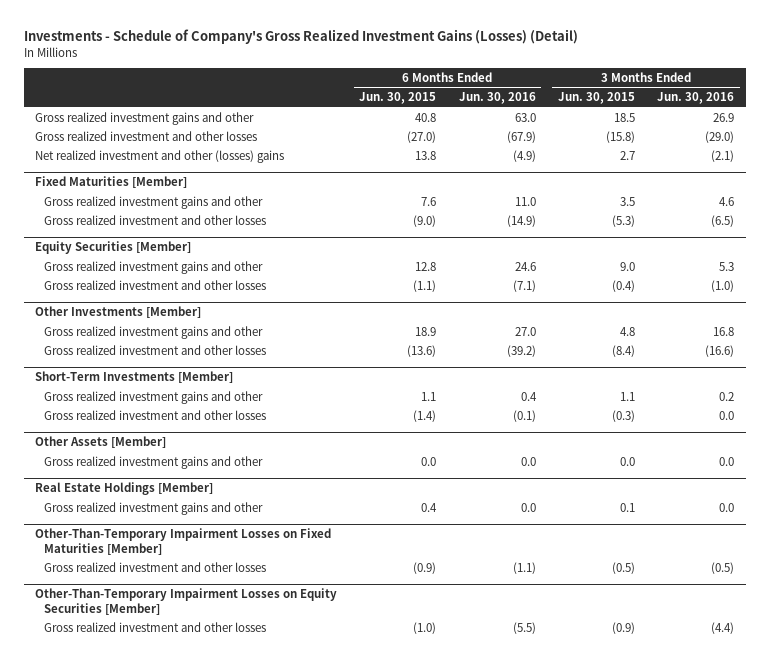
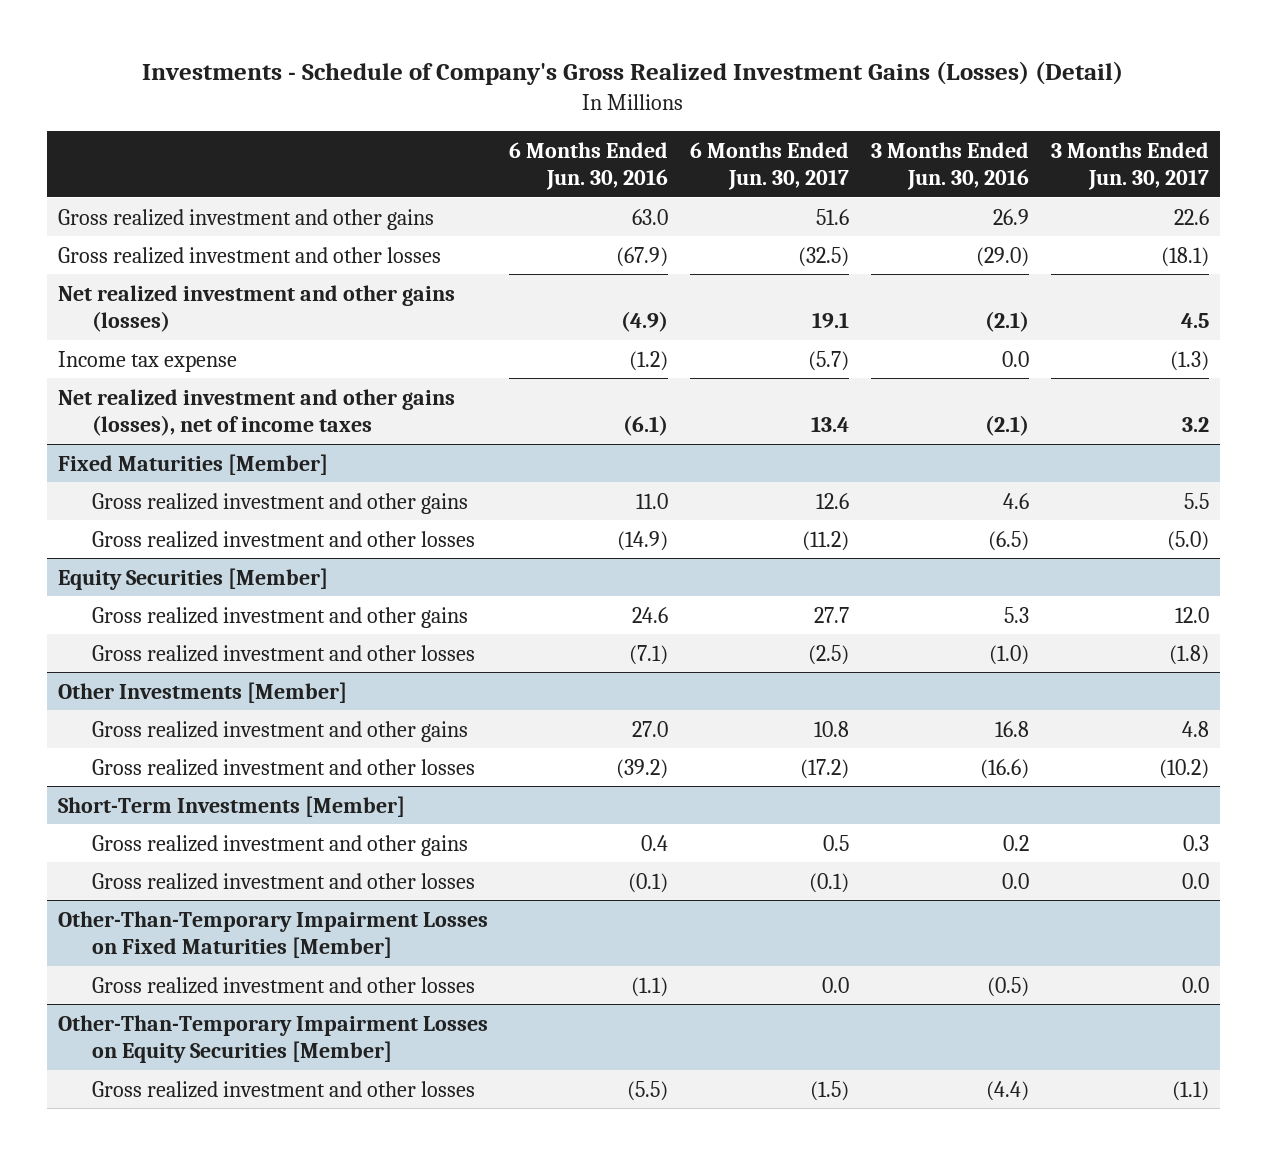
[359,92,437,105] Jun. 30, 2015 -> none
[558,92,636,105] Jun. 30, 2015 -> none
none -> [690,141,850,191] 6 Months Ended Jun. 30, 2017
none -> [1050,141,1209,191] 3 Months Ended Jun. 30, 2017
[34,111,254,125] Gross realized investment gains and other -> [57,208,434,230] Gross realized investment and other gains
[34,149,284,163] Net realized investment and other (losses) gains -> [57,284,455,332] Net realized investment and other gains (losses)
none -> [57,350,237,372] Income tax expense
none -> [57,388,455,436] Net realized investment and other gains (losses), net of income taxes
[44,195,264,209] Gross realized investment gains and other -> [91,492,468,514] Gross realized investment and other gains
[44,260,264,274] Gross realized investment gains and other -> [91,606,468,628] Gross realized investment and other gains
[44,325,264,339] Gross realized investment gains and other -> [91,720,468,742] Gross realized investment and other gains
[44,390,264,404] Gross realized investment gains and other -> [91,834,468,856] Gross realized investment and other gains
[34,436,166,449] Other Assets [Member] -> none
[44,455,264,469] Gross realized investment gains and other -> none
[34,482,213,496] Real Estate Holdings [Member] -> none
[44,501,264,515] Gross realized investment gains and other -> none

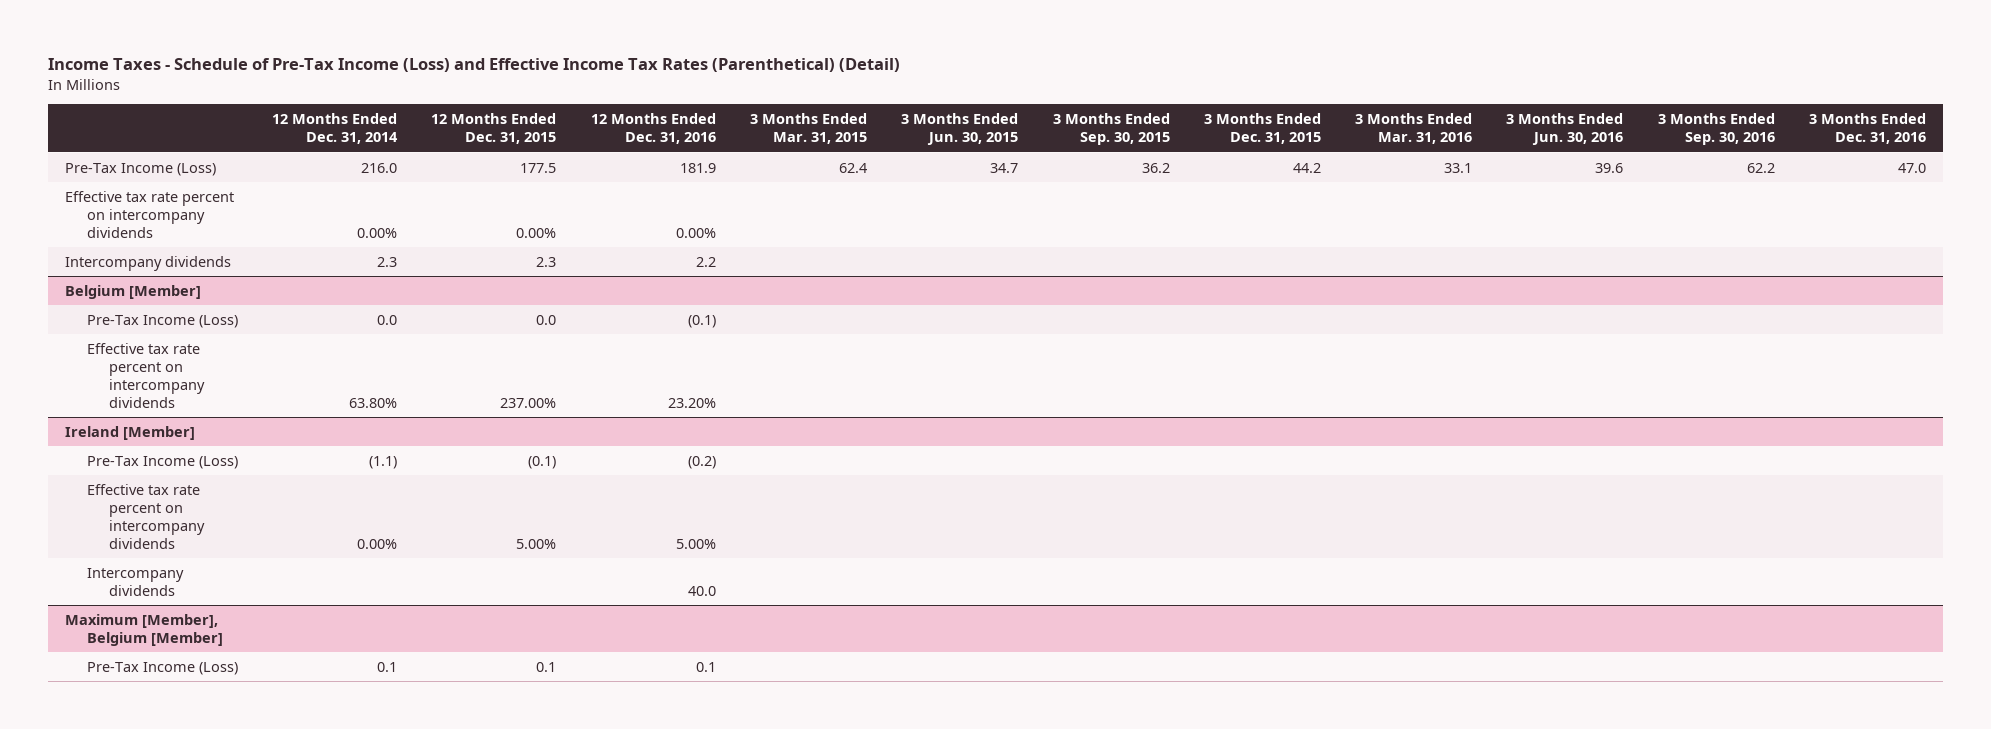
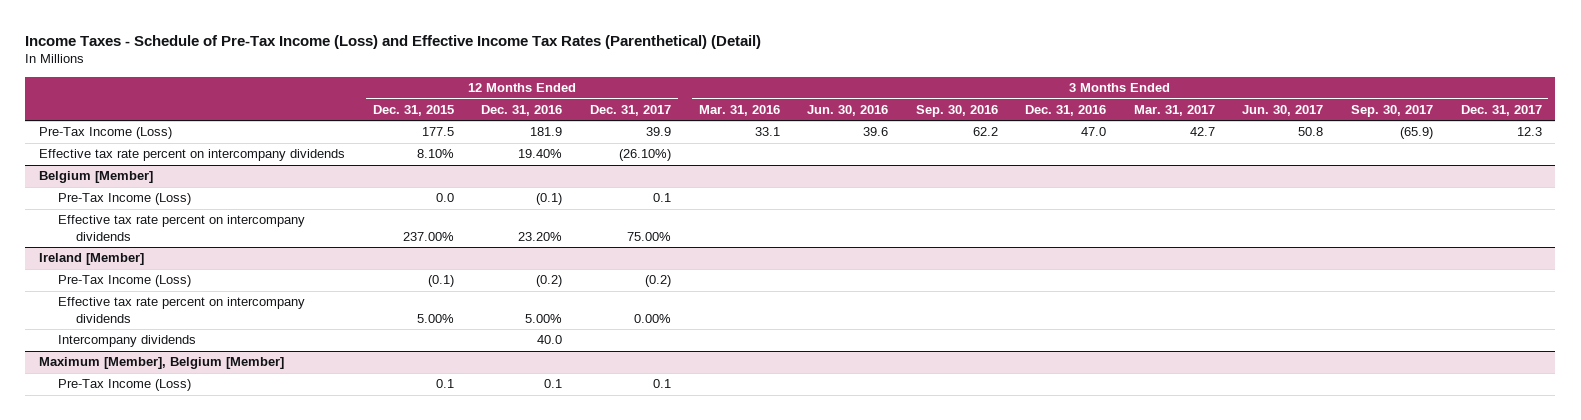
[272,113,399,145] 12 Months Ended Dec. 31, 2014 -> none
[749,113,867,145] 3 Months Ended Mar. 31, 2015 -> none
[901,113,1019,146] 3 Months Ended Jun. 30, 2015 -> none
[1052,113,1170,146] 3 Months Ended Sep. 30, 2015 -> none
[1203,113,1321,145] 3 Months Ended Dec. 31, 2015 -> none
none -> [589,104,671,116] Dec. 31, 2017
none -> [1133,104,1215,116] Mar. 31, 2017
none -> [1242,104,1324,116] Jun. 30, 2017
none -> [1350,104,1433,117] Sep. 30, 2017
none -> [1460,104,1542,116] Dec. 31, 2017
[64,255,231,271] Intercompany dividends -> none
[516,228,557,239] 0.00% -> [416,149,454,159] 8.10%
[675,228,716,239] 0.00% -> [518,149,563,159] 19.40%

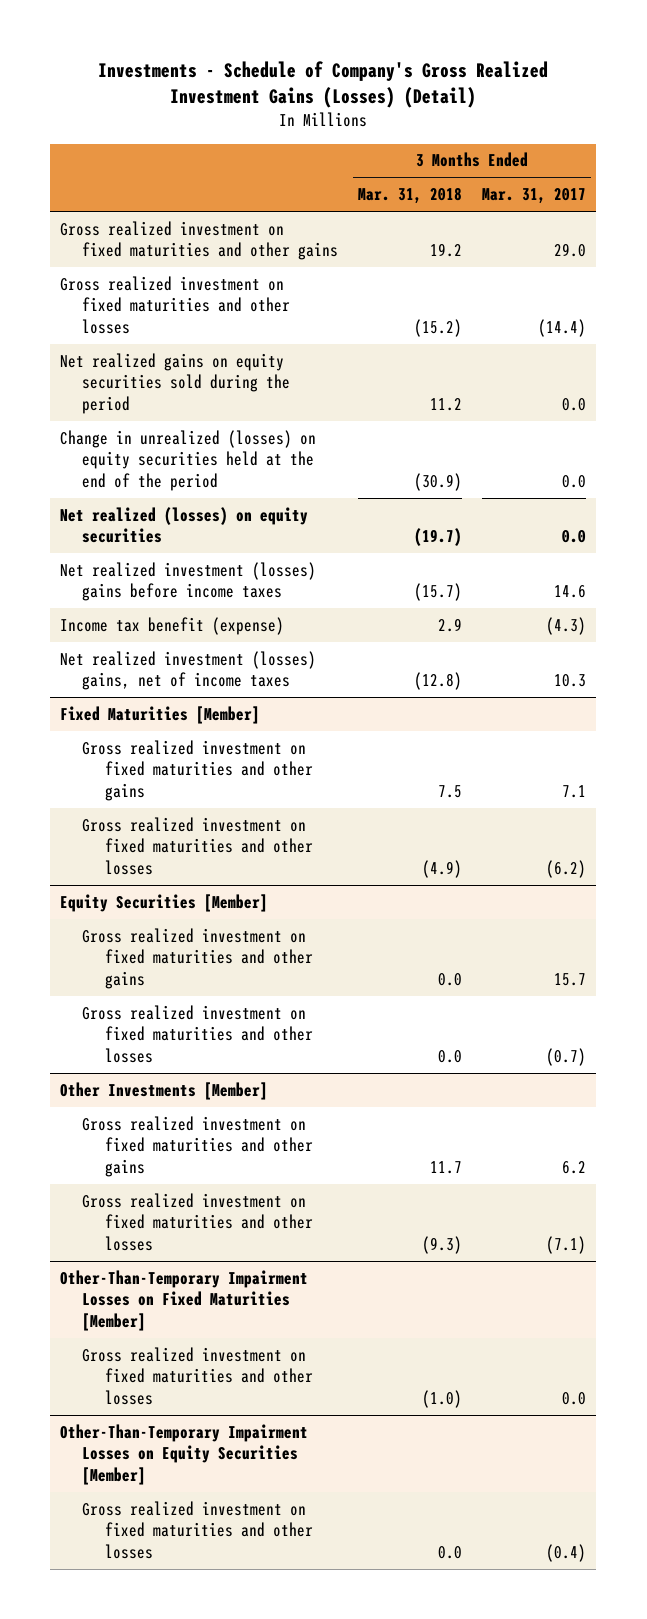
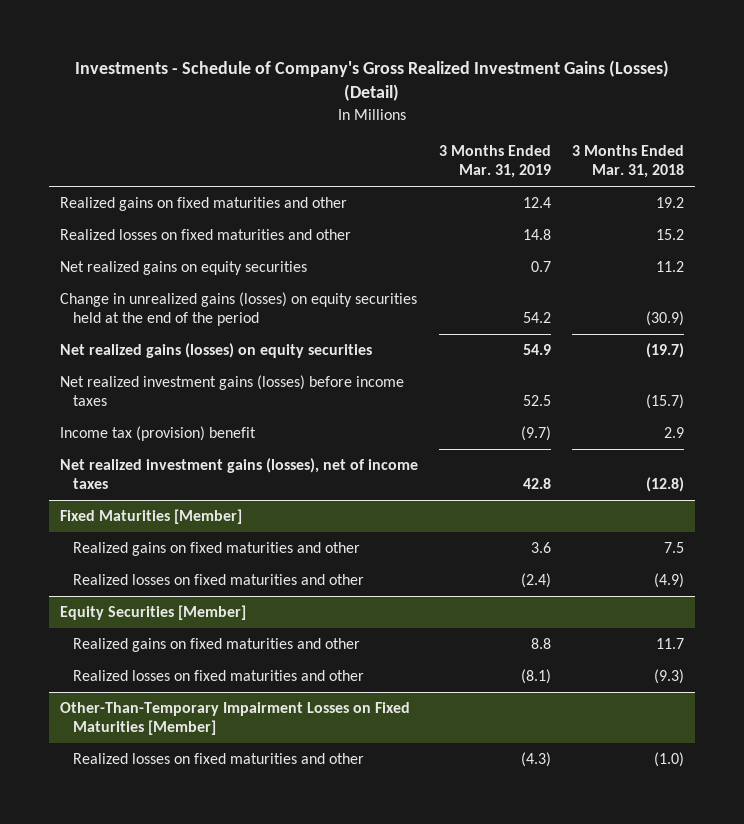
[482,188,587,205] Mar. 31, 2017 -> none
none -> [438,145,551,179] 3 Months Ended Mar. 31, 2019
[60,220,339,261] Gross realized investment on fixed maturities and other gains -> [59,196,347,211] Realized gains on fixed maturities and other
[60,275,291,334] Gross realized investment on fixed maturities and other losses -> [59,228,351,240] Realized losses on fixed maturities and other
[414,318,463,337] (15.2) -> [655,228,684,240] 15.2
[60,352,291,414] Net realized gains on equity securities sold during the period -> [59,260,307,275] Net realized gains on equity securities
[60,429,317,491] Change in unrealized (losses) on equity securities held at the end of the period -> [59,291,417,326] Change in unrealized gains (losses) on equity securities held at the end of the period
[60,506,309,544] Net realized (losses) on equity securities -> [59,342,372,358] Net realized gains (losses) on equity securities
[60,561,317,602] Net realized investment (losses) gains before income taxes -> [59,374,404,406] Net realized investment gains (losses) before income taxes
[60,616,285,635] Income tax benefit (expense) -> [59,425,256,441] Income tax (provision) benefit
[60,650,317,691] Net realized investment (losses) gains, net of income taxes -> [59,457,418,489] Net realized investment gains (losses), net of income taxes
[82,739,313,801] Gross realized investment on fixed maturities and other gains -> [72,541,360,556] Realized gains on fixed maturities and other
[82,816,313,875] Gross realized investment on fixed maturities and other losses -> [72,573,364,585] Realized losses on fixed maturities and other
[60,1081,269,1100] Other Investments [Member] -> none
[82,1115,313,1177] Gross realized investment on fixed maturities and other gains -> none
[82,1192,313,1251] Gross realized investment on fixed maturities and other losses -> none
[82,927,313,989] Gross realized investment on fixed maturities and other gains -> [72,637,360,652] Realized gains on fixed maturities and other
[438,972,463,986] 0.0 -> [655,637,684,649] 11.7
[82,1004,313,1063] Gross realized investment on fixed maturities and other losses -> [72,669,364,681] Realized losses on fixed maturities and other
[438,1049,463,1063] 0.0 -> [653,668,684,684] (9.3)
[60,1423,309,1485] Other-Than-Temporary Impairment Losses on Equity Securities [Member] -> none
[82,1500,313,1559] Gross realized investment on fixed maturities and other losses -> none
[82,1346,313,1405] Gross realized investment on fixed maturities and other losses -> [72,752,364,764] Realized losses on fixed maturities and other

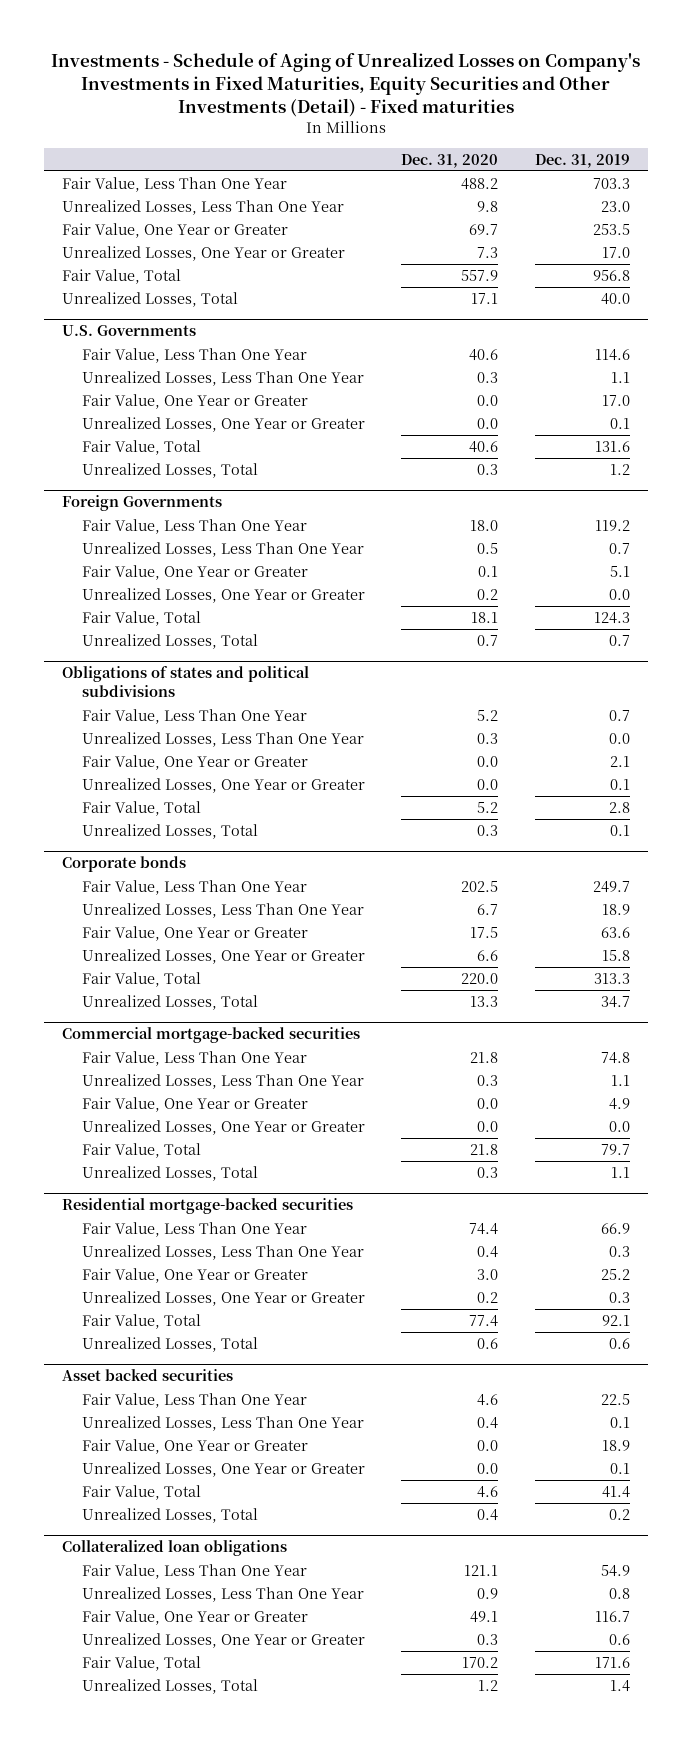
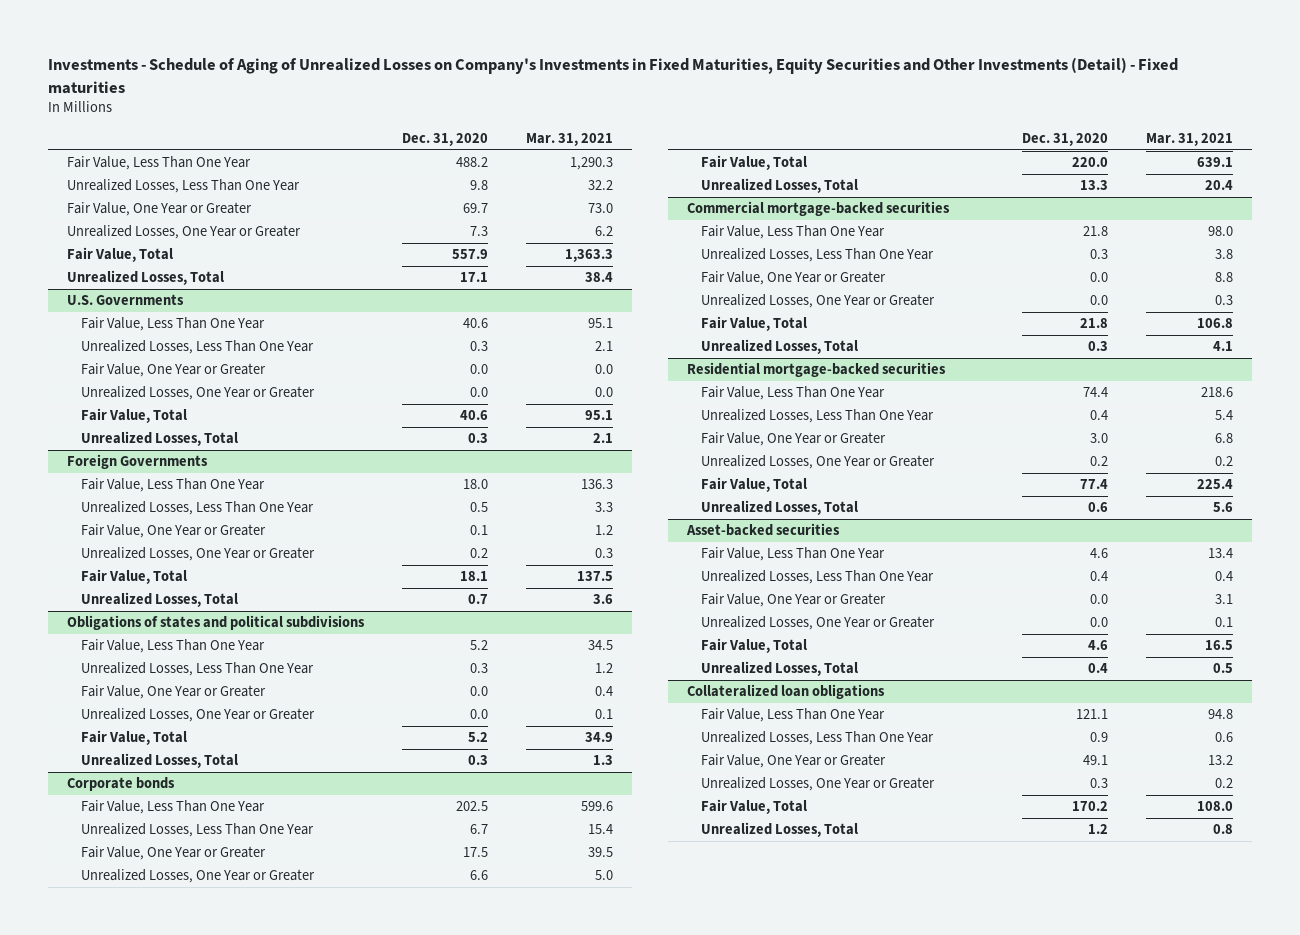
[534,153,630,168] Dec. 31, 2019 -> none
none -> [526,132,614,146] Mar. 31, 2021
[62,1369,234,1382] Asset backed securities -> [686,523,841,537] Asset-backed securities

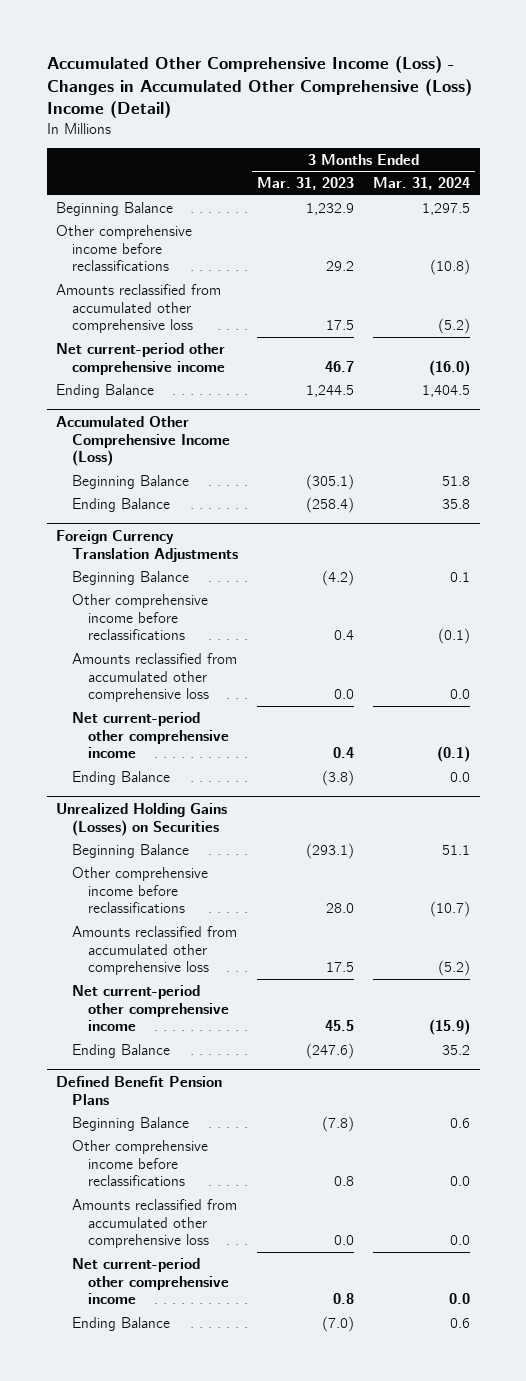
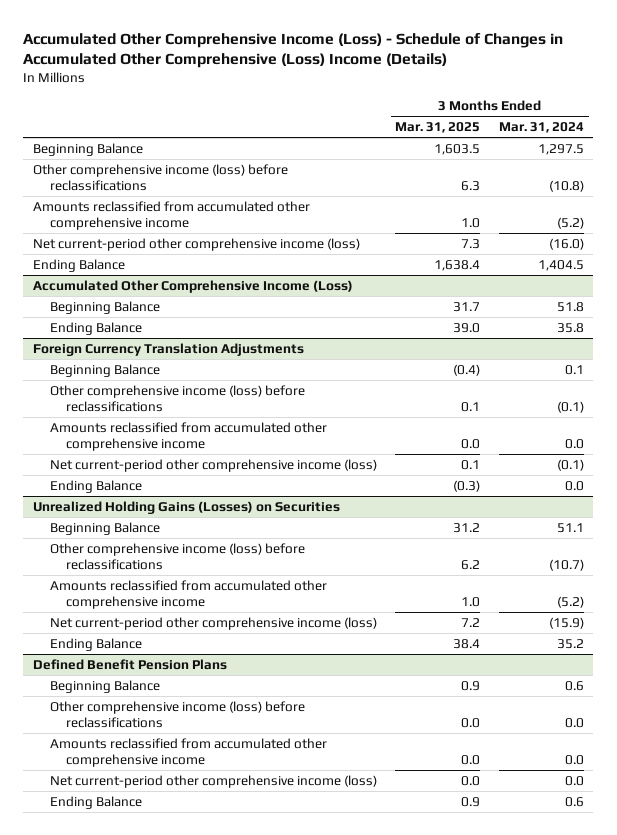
[46,56,472,119] Accumulated Other Comprehensive Income (Loss) - Changes in Accumulated Other Comprehensive (Loss) Income (Detail) -> [23,32,564,69] Accumulated Other Comprehensive Income (Loss) - Schedule of Changes in Accumulated Other Comprehensive (Loss) Income (Details)
[257,177,355,191] Mar. 31, 2023 -> none
none -> [395,122,481,134] Mar. 31, 2025
[56,224,193,272] Other comprehensive income before reclassifications -> [32,163,288,192] Other comprehensive income (loss) before reclassifications
[56,283,222,334] Amounts reclassified from accumulated other comprehensive loss -> [32,200,310,231] Amounts reclassified from accumulated other comprehensive income
[56,342,226,375] Net current-period other comprehensive income -> [32,237,360,251] Net current-period other comprehensive income (loss)
[71,593,208,641] Other comprehensive income before reclassifications -> [49,384,305,413] Other comprehensive income (loss) before reclassifications
[71,652,237,703] Amounts reclassified from accumulated other comprehensive loss -> [49,421,327,452] Amounts reclassified from accumulated other comprehensive income
[71,711,229,759] Net current-period other comprehensive income -> [49,458,377,472] Net current-period other comprehensive income (loss)
[71,866,208,914] Other comprehensive income before reclassifications -> [49,542,305,571] Other comprehensive income (loss) before reclassifications
[71,925,237,976] Amounts reclassified from accumulated other comprehensive loss -> [49,579,327,610] Amounts reclassified from accumulated other comprehensive income
[71,984,229,1032] Net current-period other comprehensive income -> [49,616,377,630] Net current-period other comprehensive income (loss)
[71,1139,208,1187] Other comprehensive income before reclassifications -> [49,700,305,729] Other comprehensive income (loss) before reclassifications
[71,1198,237,1249] Amounts reclassified from accumulated other comprehensive loss -> [49,737,327,768] Amounts reclassified from accumulated other comprehensive income
[71,1257,229,1305] Net current-period other comprehensive income -> [49,774,377,788] Net current-period other comprehensive income (loss)

